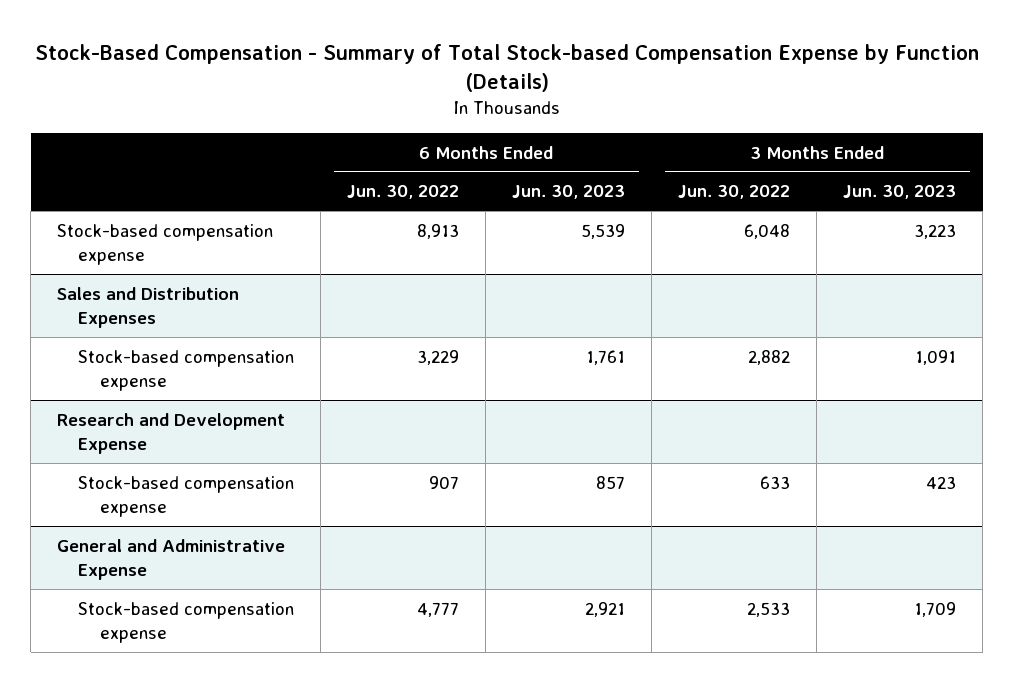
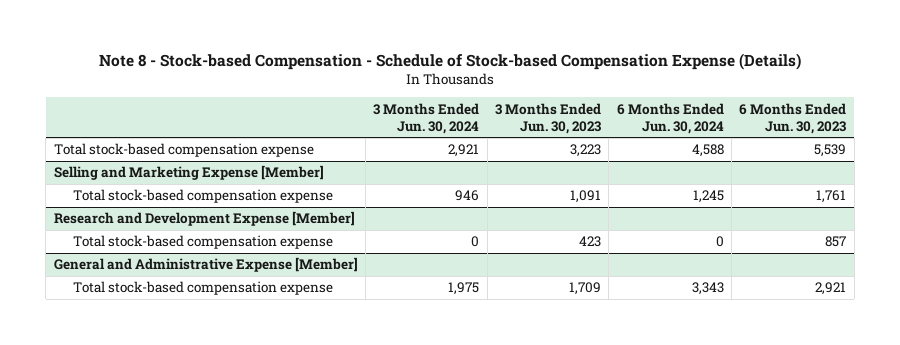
[34,43,979,92] Stock-Based Compensation - Summary of Total Stock-based Compensation Expense by Function (Details) -> [99,53,802,71] Note 8 - Stock-based Compensation - Schedule of Stock-based Compensation Expense (Details)
[347,185,460,200] Jun. 30, 2022 -> none
[678,185,791,200] Jun. 30, 2022 -> none
none -> [373,102,480,134] 3 Months Ended Jun. 30, 2024
none -> [616,102,724,134] 6 Months Ended Jun. 30, 2024
[57,286,240,328] Sales and Distribution Expenses -> none
[57,223,274,265] Stock-based compensation expense -> [53,143,314,158] Total stock-based compensation expense
none -> [53,165,324,181] Selling and Marketing Expense [Member]
[78,349,295,391] Stock-based compensation expense -> [73,189,334,204] Total stock-based compensation expense
[57,412,286,454] Research and Development Expense -> [53,211,355,227] Research and Development Expense [Member]
[78,475,295,517] Stock-based compensation expense -> [73,235,334,250] Total stock-based compensation expense
[57,538,286,580] General and Administrative Expense -> [53,257,358,273] General and Administrative Expense [Member]
[78,601,295,643] Stock-based compensation expense -> [73,281,334,296] Total stock-based compensation expense

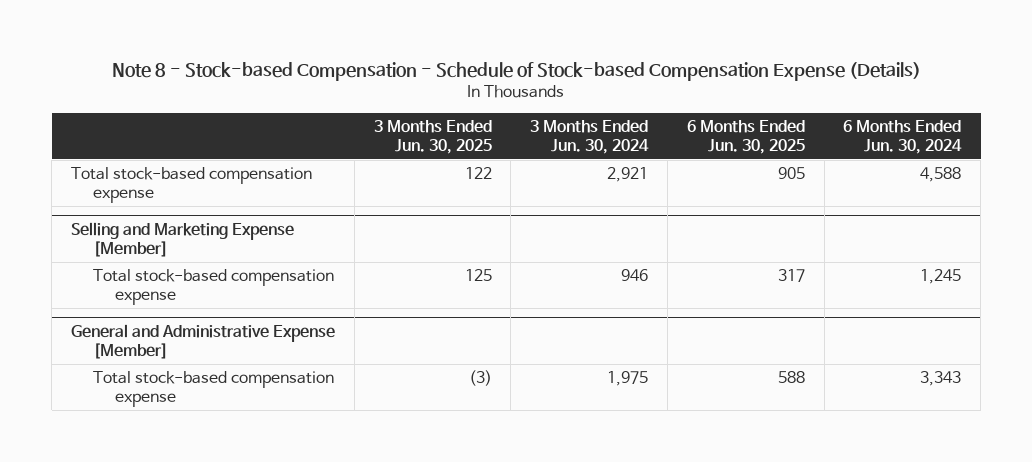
[495,102,602,134] 3 Months Ended Jun. 30, 2023 -> none
[739,102,847,134] 6 Months Ended Jun. 30, 2023 -> none
none -> [373,119,492,155] 3 Months Ended Jun. 30, 2025
none -> [686,119,805,155] 6 Months Ended Jun. 30, 2025
[53,211,355,227] Research and Development Expense [Member] -> none
[73,235,334,250] Total stock-based compensation expense -> none

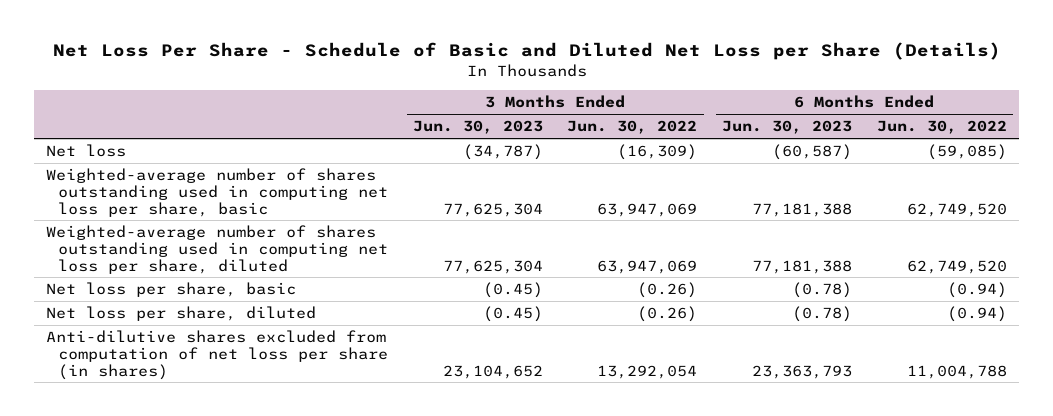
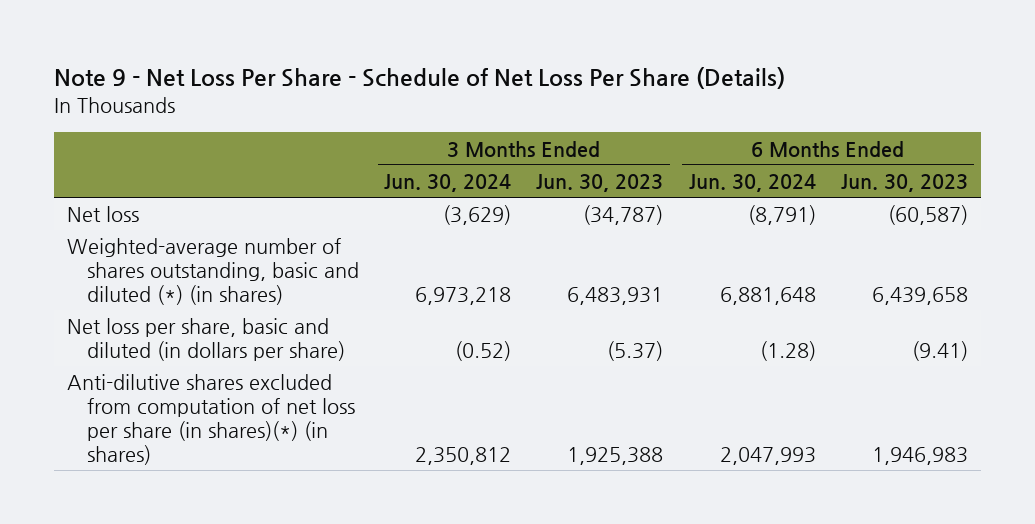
[52,42,1001,61] Net Loss Per Share - Schedule of Basic and Diluted Net Loss per Share (Details) -> [54,67,786,90] Note 9 - Net Loss Per Share - Schedule of Net Loss Per Share (Details)
[567,120,698,135] Jun. 30, 2022 -> none
[876,120,1007,135] Jun. 30, 2022 -> none
none -> [383,174,511,193] Jun. 30, 2024
none -> [688,174,816,193] Jun. 30, 2024
[46,224,389,274] Weighted-average number of shares outstanding used in computing net loss per share, diluted -> none
[46,305,317,321] Net loss per share, diluted -> none
[46,167,389,217] Weighted-average number of shares outstanding used in computing net loss per share, basic -> [66,238,359,306] Weighted-average number of shares outstanding, basic and diluted (*) (in shares)
[442,202,543,217] 77,625,304 -> [567,287,664,306] 6,483,931
[752,202,853,217] 77,181,388 -> [872,287,969,306] 6,439,658
[46,281,297,297] Net loss per share, basic -> [66,318,345,362] Net loss per share, basic and diluted (in dollars per share)
[482,281,543,298] (0.45) -> [607,341,664,362] (5.37)
[792,281,853,298] (0.78) -> [912,341,969,362] (9.41)
[46,329,389,380] Anti-dilutive shares excluded from computation of net loss per share (in shares) -> [66,374,355,466] Anti-dilutive shares excluded from computation of net loss per share (in shares)(*) (in shares)
[442,364,543,379] 23,104,652 -> [567,447,664,466] 1,925,388
[752,364,853,379] 23,363,793 -> [872,447,969,466] 1,946,983

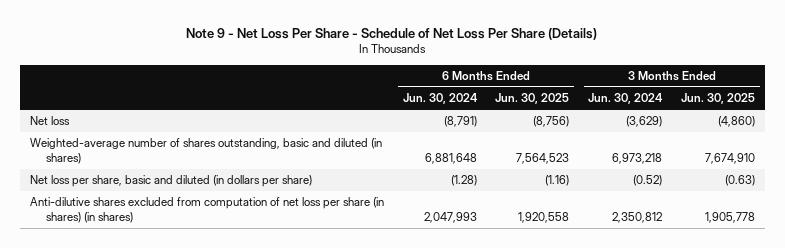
[536,174,664,193] Jun. 30, 2023 -> none
[841,174,969,193] Jun. 30, 2023 -> none
none -> [495,93,570,105] Jun. 30, 2025
none -> [681,93,756,105] Jun. 30, 2025
[66,238,359,306] Weighted-average number of shares outstanding, basic and diluted (*) (in shares) -> [29,138,382,165] Weighted-average number of shares outstanding, basic and diluted (in shares)
[66,374,355,466] Anti-dilutive shares excluded from computation of net loss per share (in shares)(*) (in shares) -> [29,197,384,224] Anti-dilutive shares excluded from computation of net loss per share (in shares) (in shares)

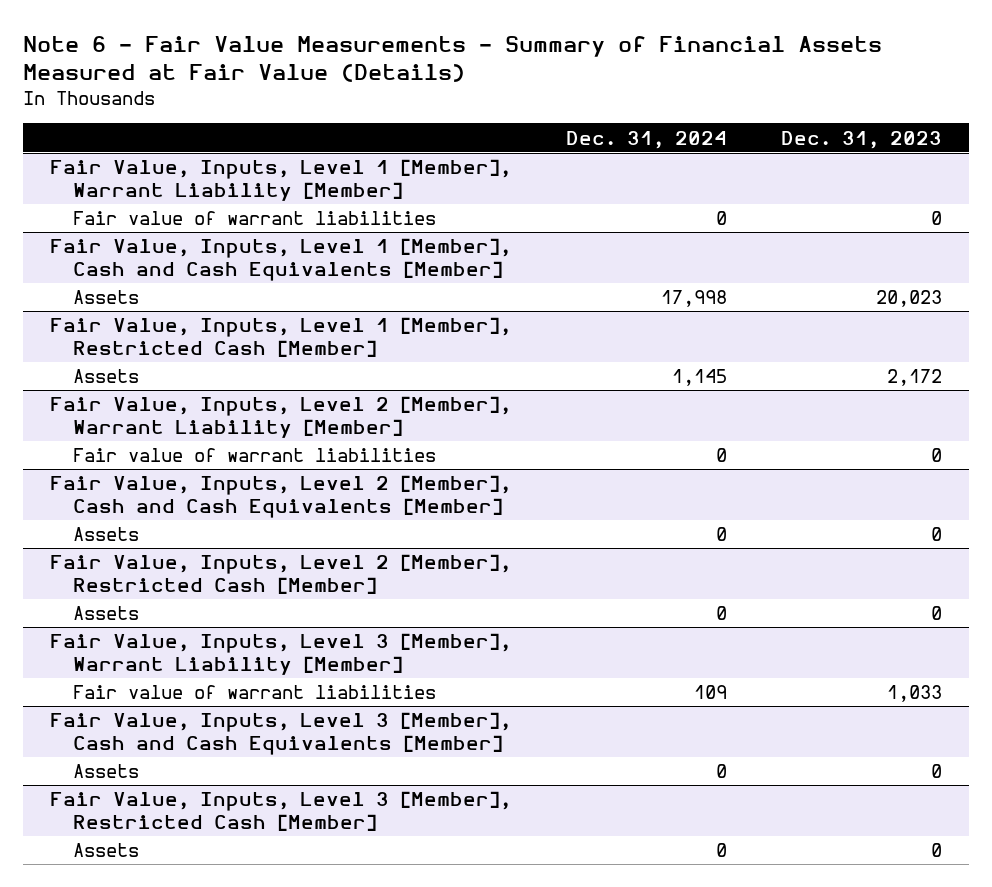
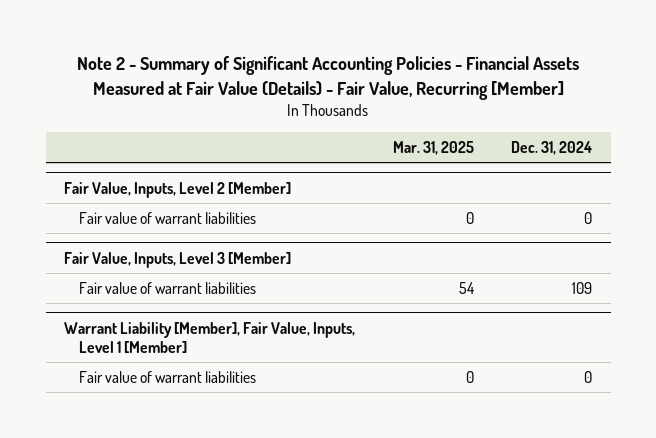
[23,35,883,83] Note 6 - Fair Value Measurements - Summary of Financial Assets Measured at Fair Value (Details) -> [77,56,580,100] Note 2 - Summary of Significant Accounting Policies - Financial Assets Measured at Fair Value (Details) - Fair Value, Recurring [Member]
[780,130,942,149] Dec. 31, 2023 -> none
none -> [392,140,474,155] Mar. 31, 2025
[50,159,512,201] Fair Value, Inputs, Level 1 [Member], Warrant Liability [Member] -> none
[72,211,436,226] Fair value of warrant liabilities -> none
[50,238,512,281] Fair Value, Inputs, Level 1 [Member], Cash and Cash Equivalents [Member] -> none
[72,290,139,305] Assets -> none
[50,317,512,357] Fair Value, Inputs, Level 1 [Member], Restricted Cash [Member] -> none
[72,369,139,384] Assets -> none
[50,396,512,438] Fair Value, Inputs, Level 2 [Member], Warrant Liability [Member] -> [64,181,292,198] Fair Value, Inputs, Level 2 [Member]
[50,475,512,518] Fair Value, Inputs, Level 2 [Member], Cash and Cash Equivalents [Member] -> none
[72,527,139,542] Assets -> none
[50,554,512,594] Fair Value, Inputs, Level 2 [Member], Restricted Cash [Member] -> none
[72,606,139,621] Assets -> none
[50,633,512,675] Fair Value, Inputs, Level 3 [Member], Warrant Liability [Member] -> [64,251,292,268] Fair Value, Inputs, Level 3 [Member]
[50,712,512,755] Fair Value, Inputs, Level 3 [Member], Cash and Cash Equivalents [Member] -> none
[72,764,139,779] Assets -> none
[50,791,512,831] Fair Value, Inputs, Level 3 [Member], Restricted Cash [Member] -> none
[72,843,139,858] Assets -> none
none -> [64,321,356,353] Warrant Liability [Member], Fair Value, Inputs, Level 1 [Member]
none -> [78,370,256,383] Fair value of warrant liabilities

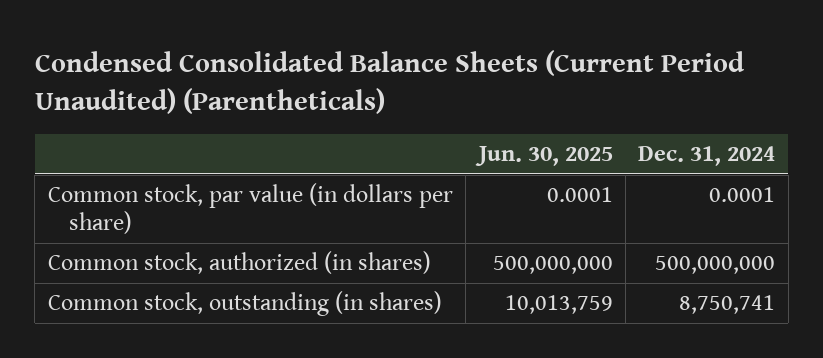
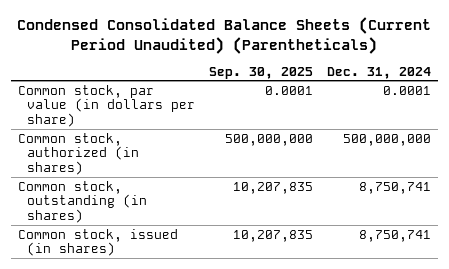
[474,146,613,167] Jun. 30, 2025 -> none
none -> [209,66,314,79] Sep. 30, 2025
none -> [17,228,178,257] Common stock, issued (in shares)

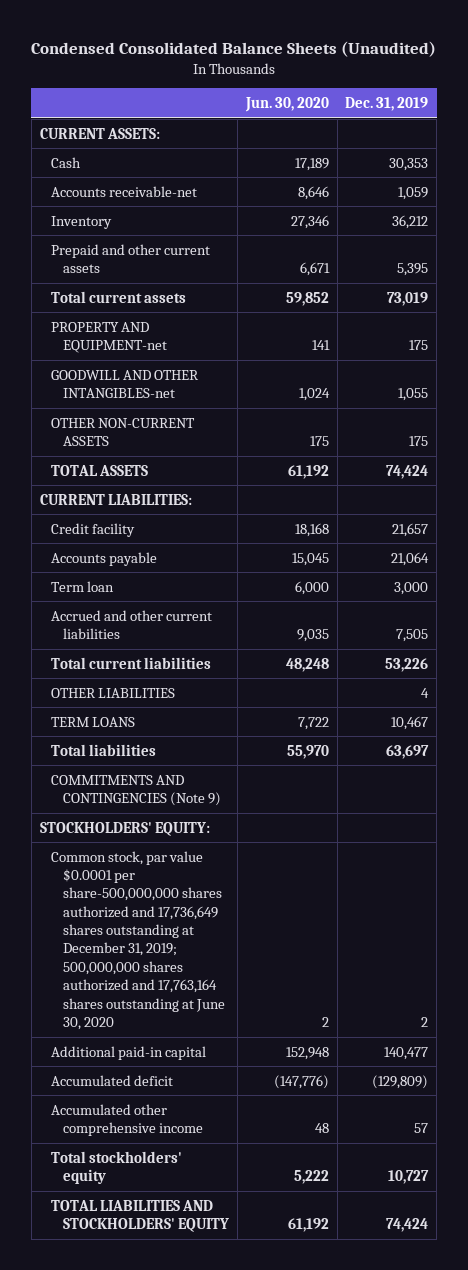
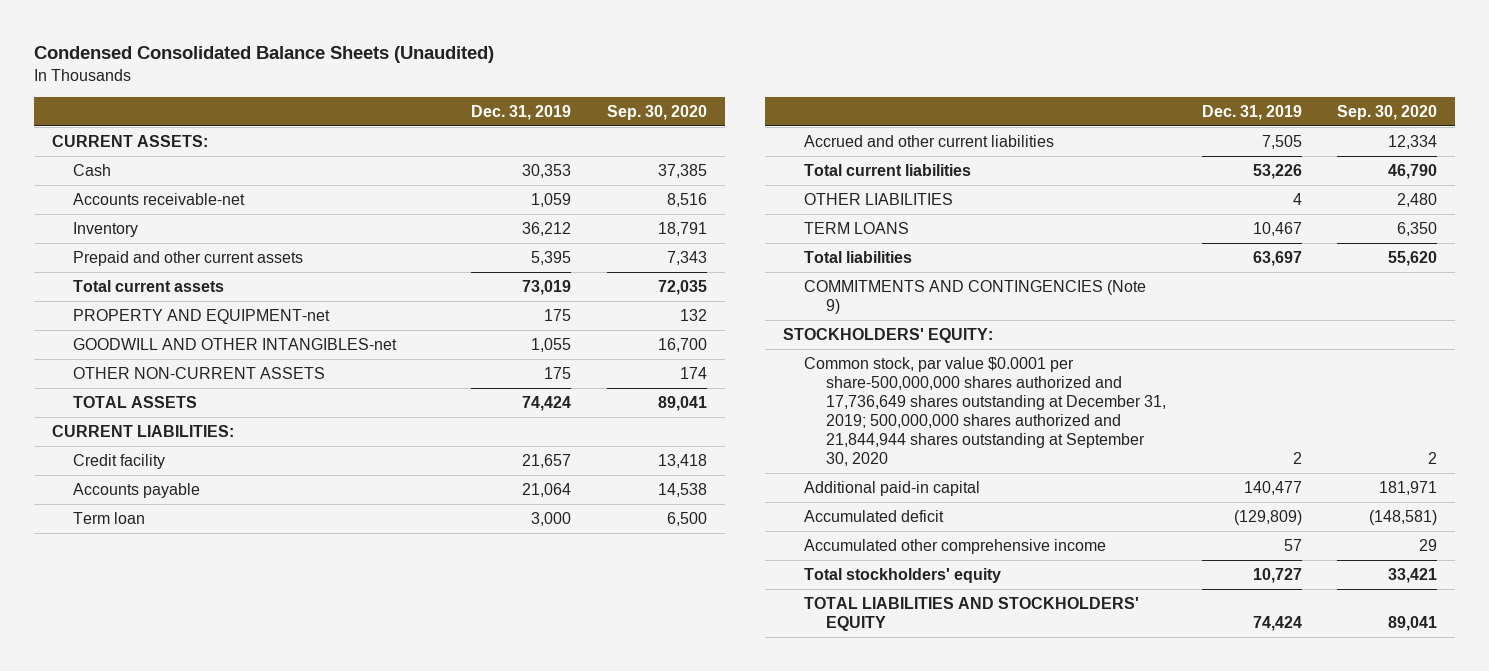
[244,96,329,112] Jun. 30, 2020 -> none
none -> [606,104,707,120] Sep. 30, 2020
[51,850,226,1030] Common stock, par value $0.0001 per share-500,000,000 shares authorized and 17,736,649 shares outstanding at December 31, 2019; 500,000,000 shares authorized and 17,763,164 shares outstanding at June 30, 2020 -> [804,357,1166,467] Common stock, par value $0.0001 per share-500,000,000 shares authorized and 17,736,649 shares outstanding at December 31, 2019; 500,000,000 shares authorized and 21,844,944 shares outstanding at September 30, 2020

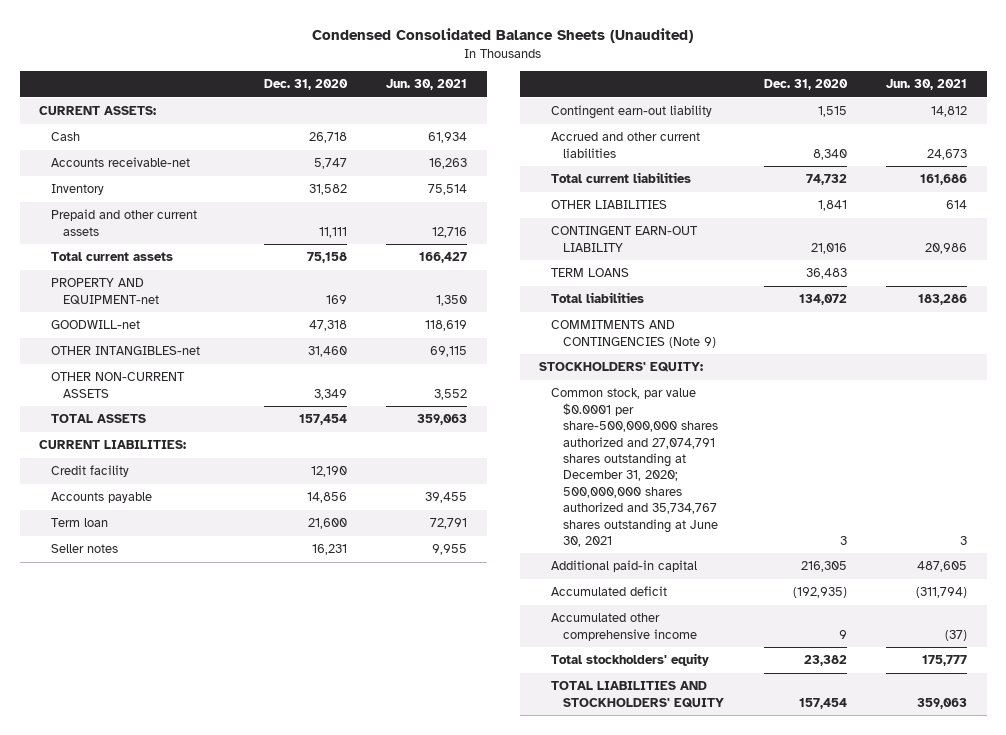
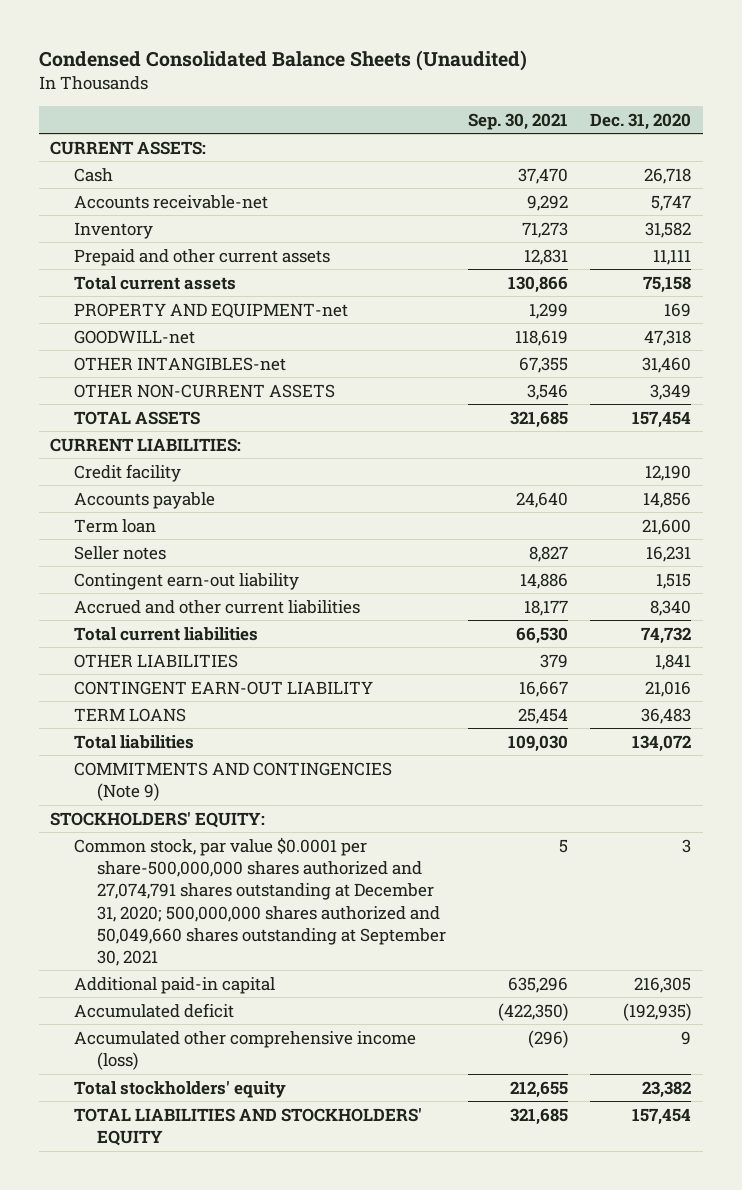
[386,79,468,91] Jun. 30, 2021 -> none
none -> [468,112,569,130] Sep. 30, 2021
[551,388,719,548] Common stock, par value $0.0001 per share-500,000,000 shares authorized and 27,074,791 shares outstanding at December 31, 2020; 500,000,000 shares authorized and 35,734,767 shares outstanding at June 30, 2021 -> [73,836,446,966] Common stock, par value $0.0001 per share-500,000,000 shares authorized and 27,074,791 shares outstanding at December 31, 2020; 500,000,000 shares authorized and 50,049,660 shares outstanding at September 30, 2021
[551,613,698,641] Accumulated other comprehensive income -> [73,1030,416,1071] Accumulated other comprehensive income (loss)

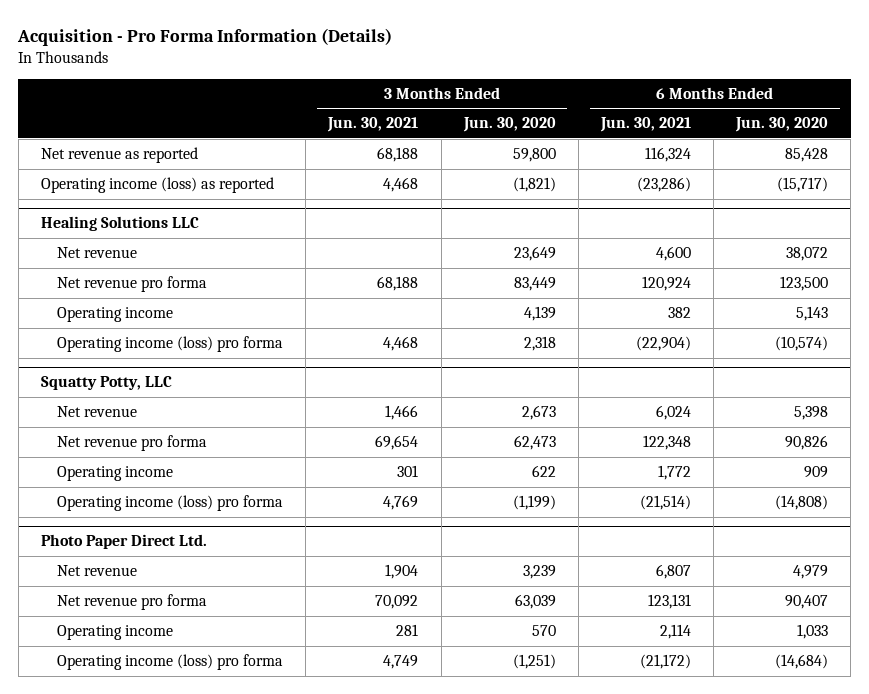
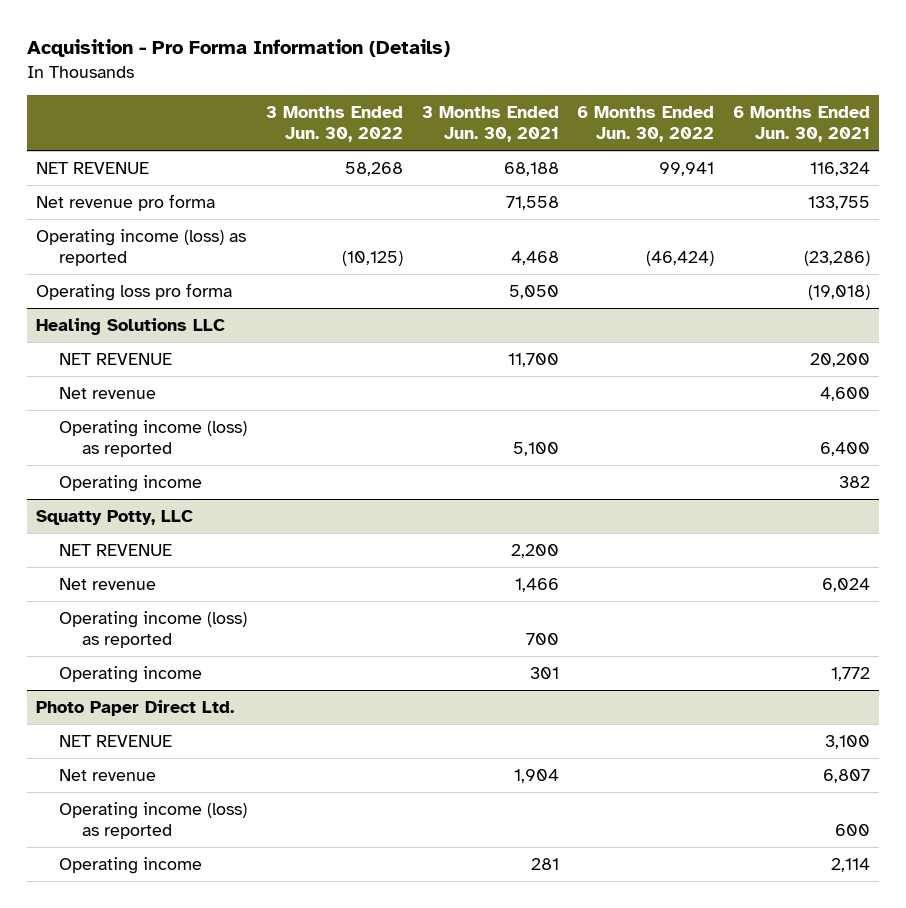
[462,117,556,133] Jun. 30, 2020 -> none
[735,117,829,133] Jun. 30, 2020 -> none
none -> [265,106,403,143] 3 Months Ended Jun. 30, 2022
none -> [577,106,715,143] 6 Months Ended Jun. 30, 2022
[40,147,198,164] Net revenue as reported -> [36,161,150,174] NET REVENUE
none -> [36,193,216,211] Net revenue pro forma
none -> [36,282,233,301] Operating loss pro forma
none -> [59,352,173,365] NET REVENUE
[57,276,208,293] Net revenue pro forma -> none
none -> [59,419,248,458] Operating income (loss) as reported
[57,336,284,353] Operating income (loss) pro forma -> none
none -> [59,543,173,556] NET REVENUE
[57,435,208,452] Net revenue pro forma -> none
none -> [59,610,248,649] Operating income (loss) as reported
[57,495,284,512] Operating income (loss) pro forma -> none
none -> [59,734,173,747] NET REVENUE
[57,594,208,611] Net revenue pro forma -> none
none -> [59,801,248,840] Operating income (loss) as reported
[57,654,284,671] Operating income (loss) pro forma -> none

